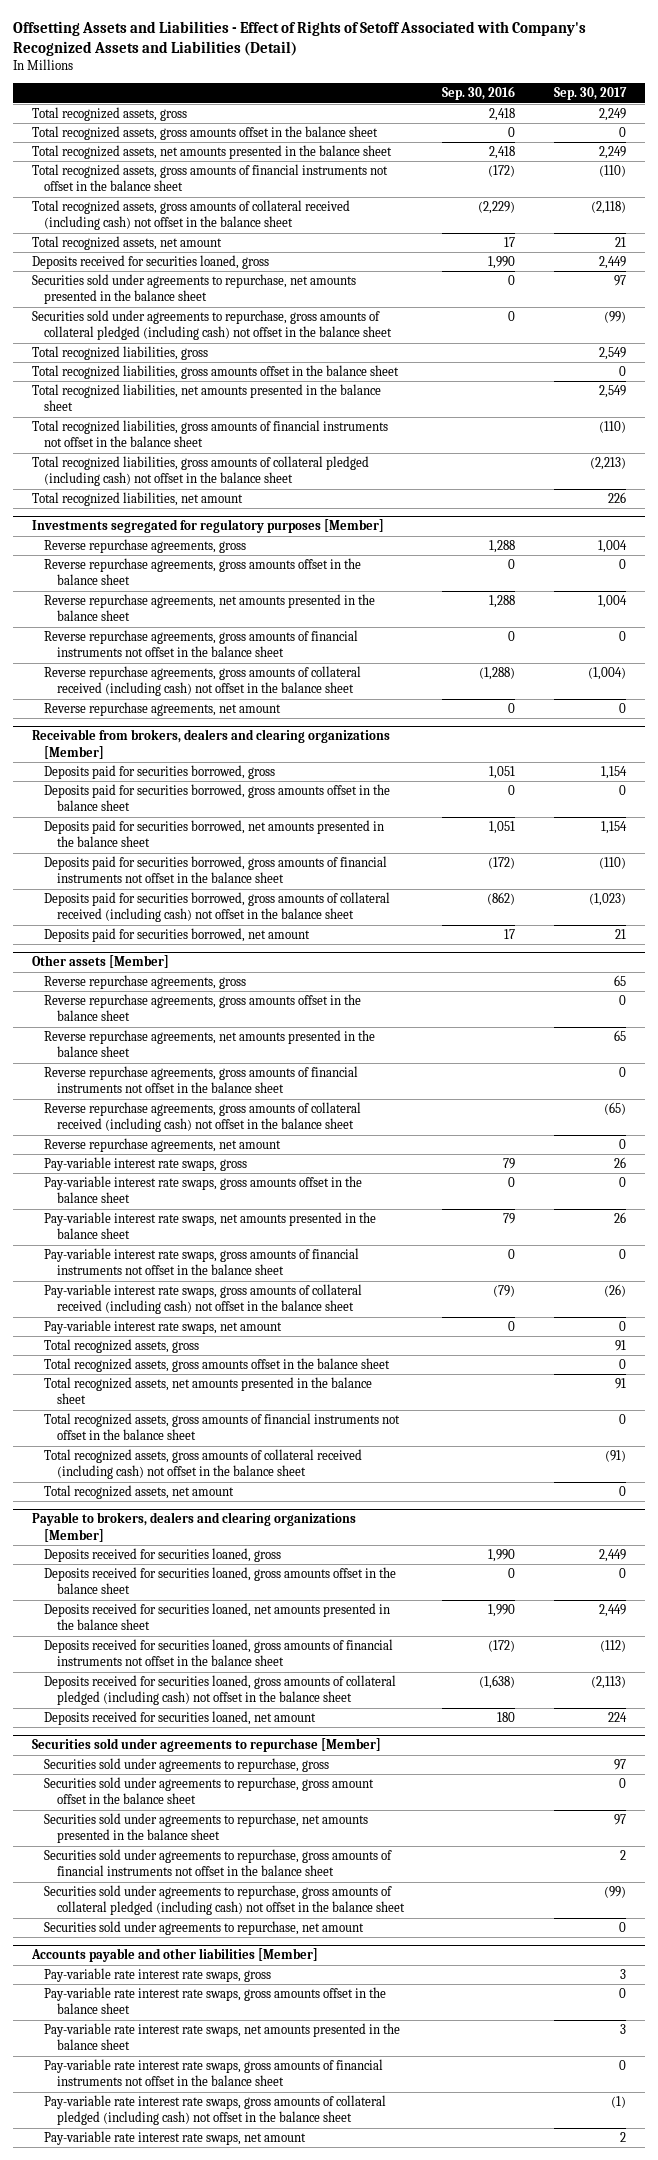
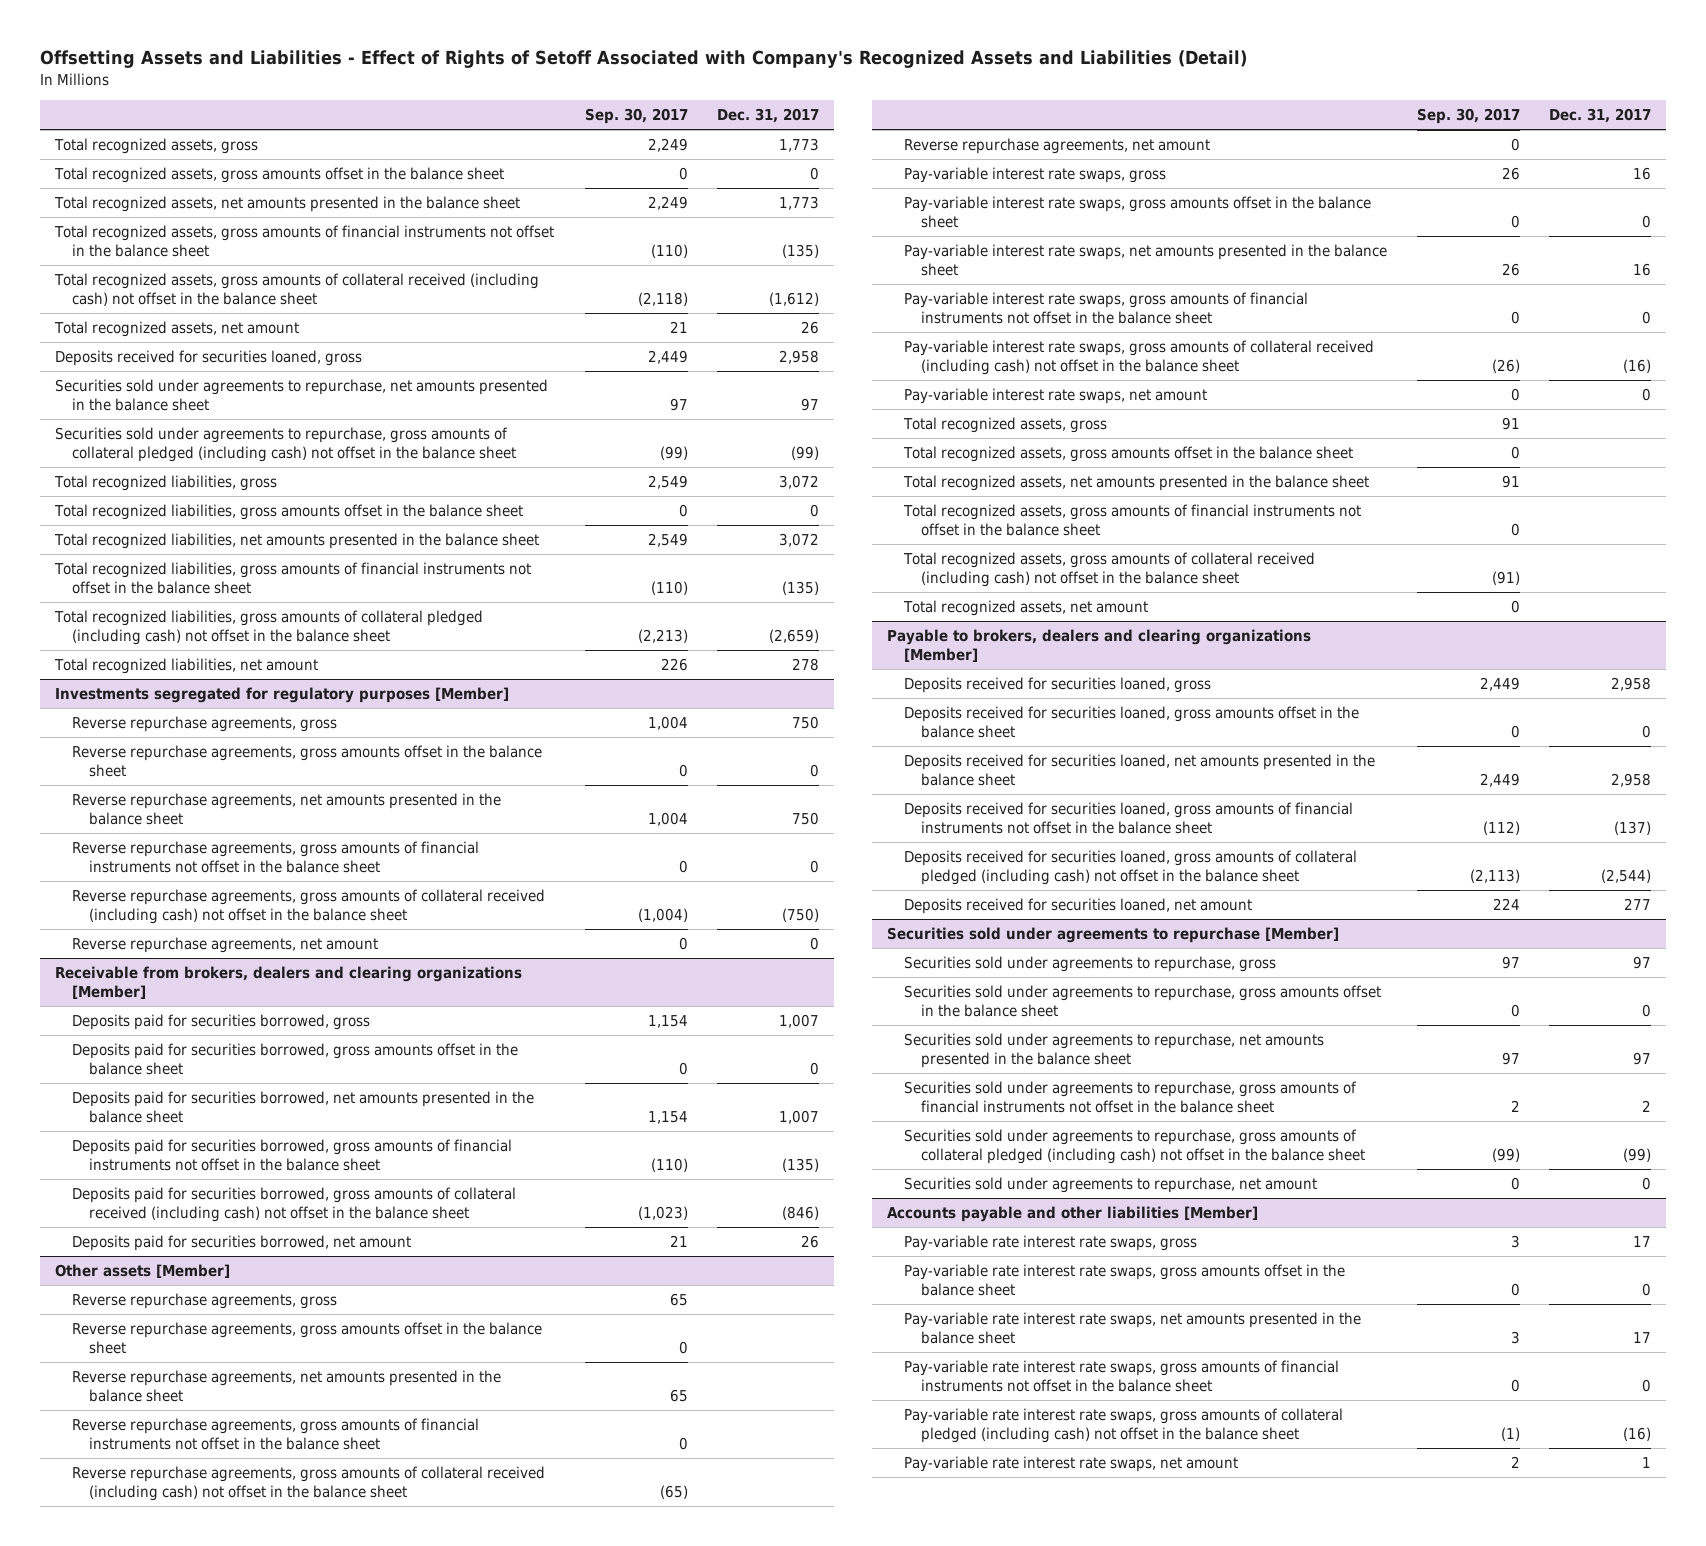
[442,86,516,101] Sep. 30, 2016 -> none
none -> [717,108,820,124] Dec. 31, 2017
[44,1777,375,1805] Securities sold under agreements to repurchase, gross amount offset in the balance sheet -> [904,985,1382,1017] Securities sold under agreements to repurchase, gross amounts offset in the balance sheet

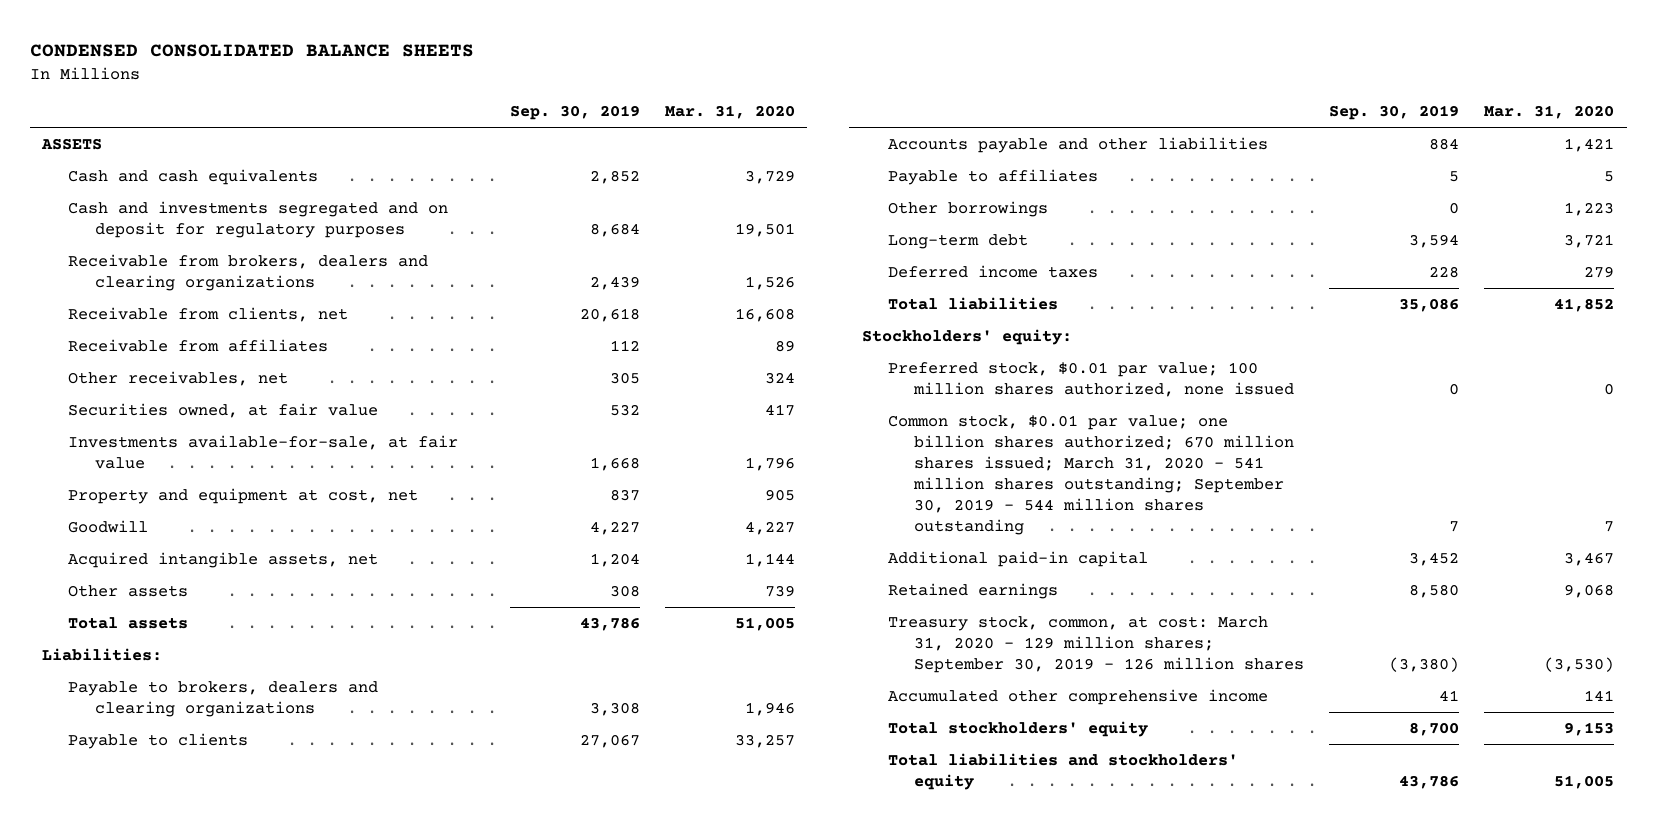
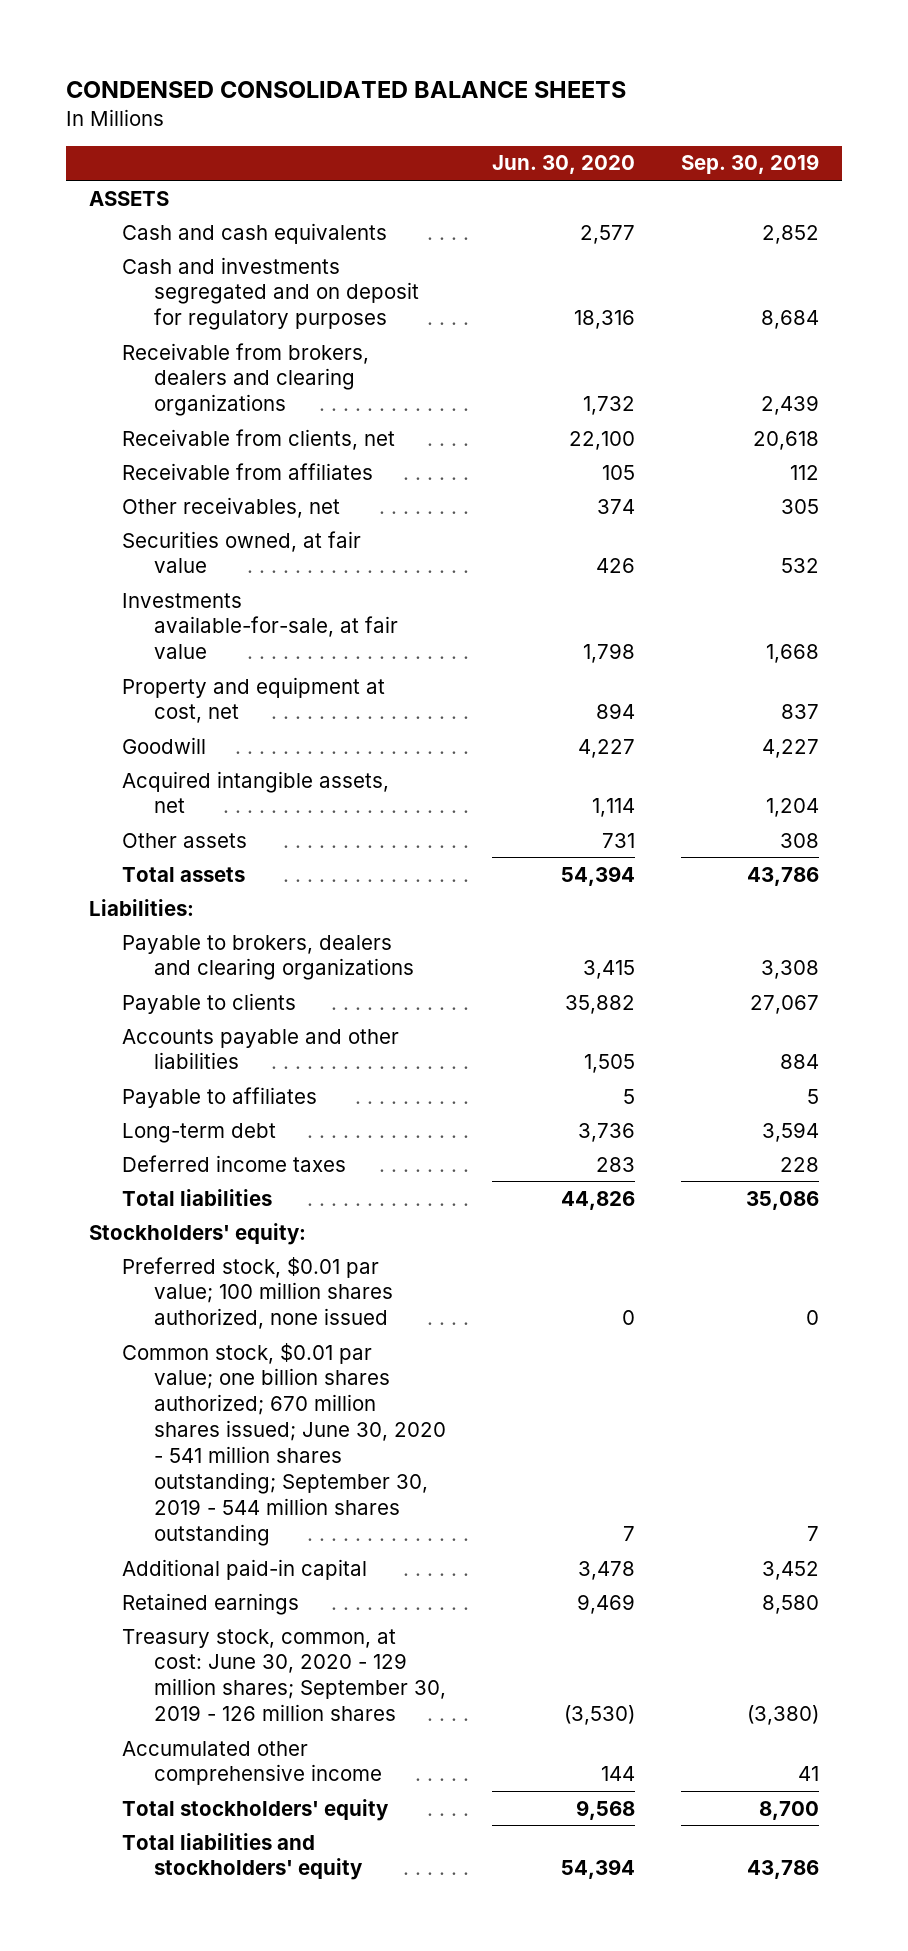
[664,105,795,120] Mar. 31, 2020 -> none
none -> [491,155,635,175] Jun. 30, 2020
[887,200,1048,217] Other borrowings -> none
[887,414,1295,535] Common stock, $0.01 par value; one billion shares authorized; 670 million shares issued; March 31, 2020 - 541 million shares outstanding; September 30, 2019 - 544 million shares outstanding -> [121,1342,446,1546] Common stock, $0.01 par value; one billion shares authorized; 670 million shares issued; June 30, 2020 - 541 million shares outstanding; September 30, 2019 - 544 million shares outstanding
[887,615,1305,673] Treasury stock, common, at cost: March 31, 2020 - 129 million shares; September 30, 2019 - 126 million shares -> [121,1628,446,1722] Treasury stock, common, at cost: June 30, 2020 - 129 million shares; September 30, 2019 - 126 million shares

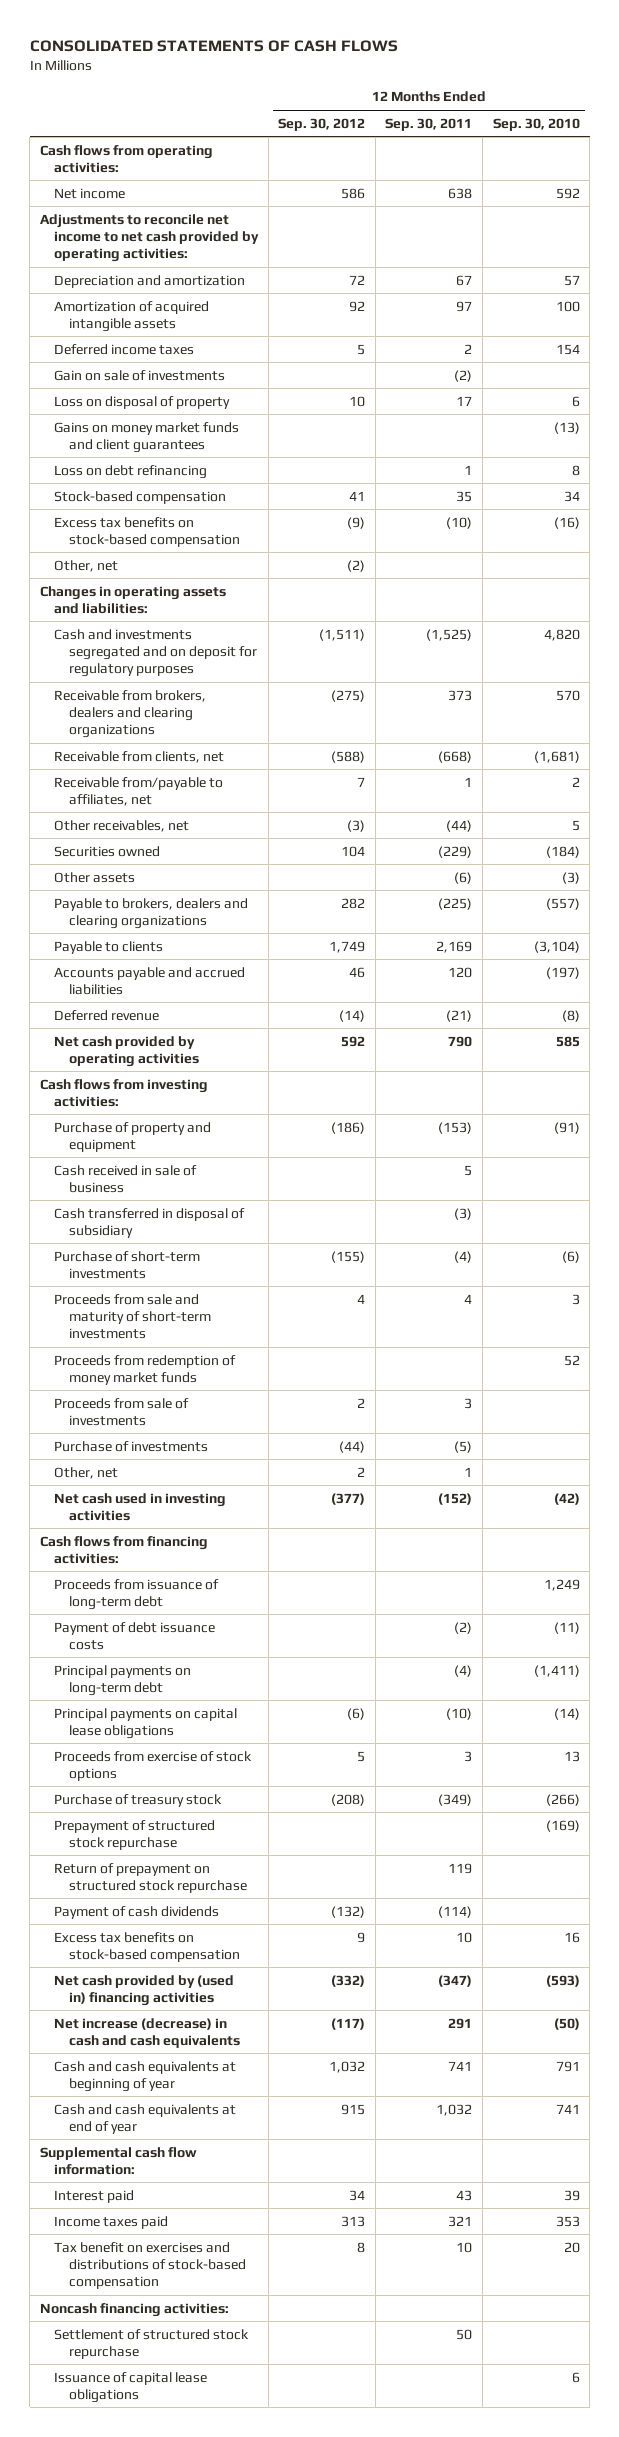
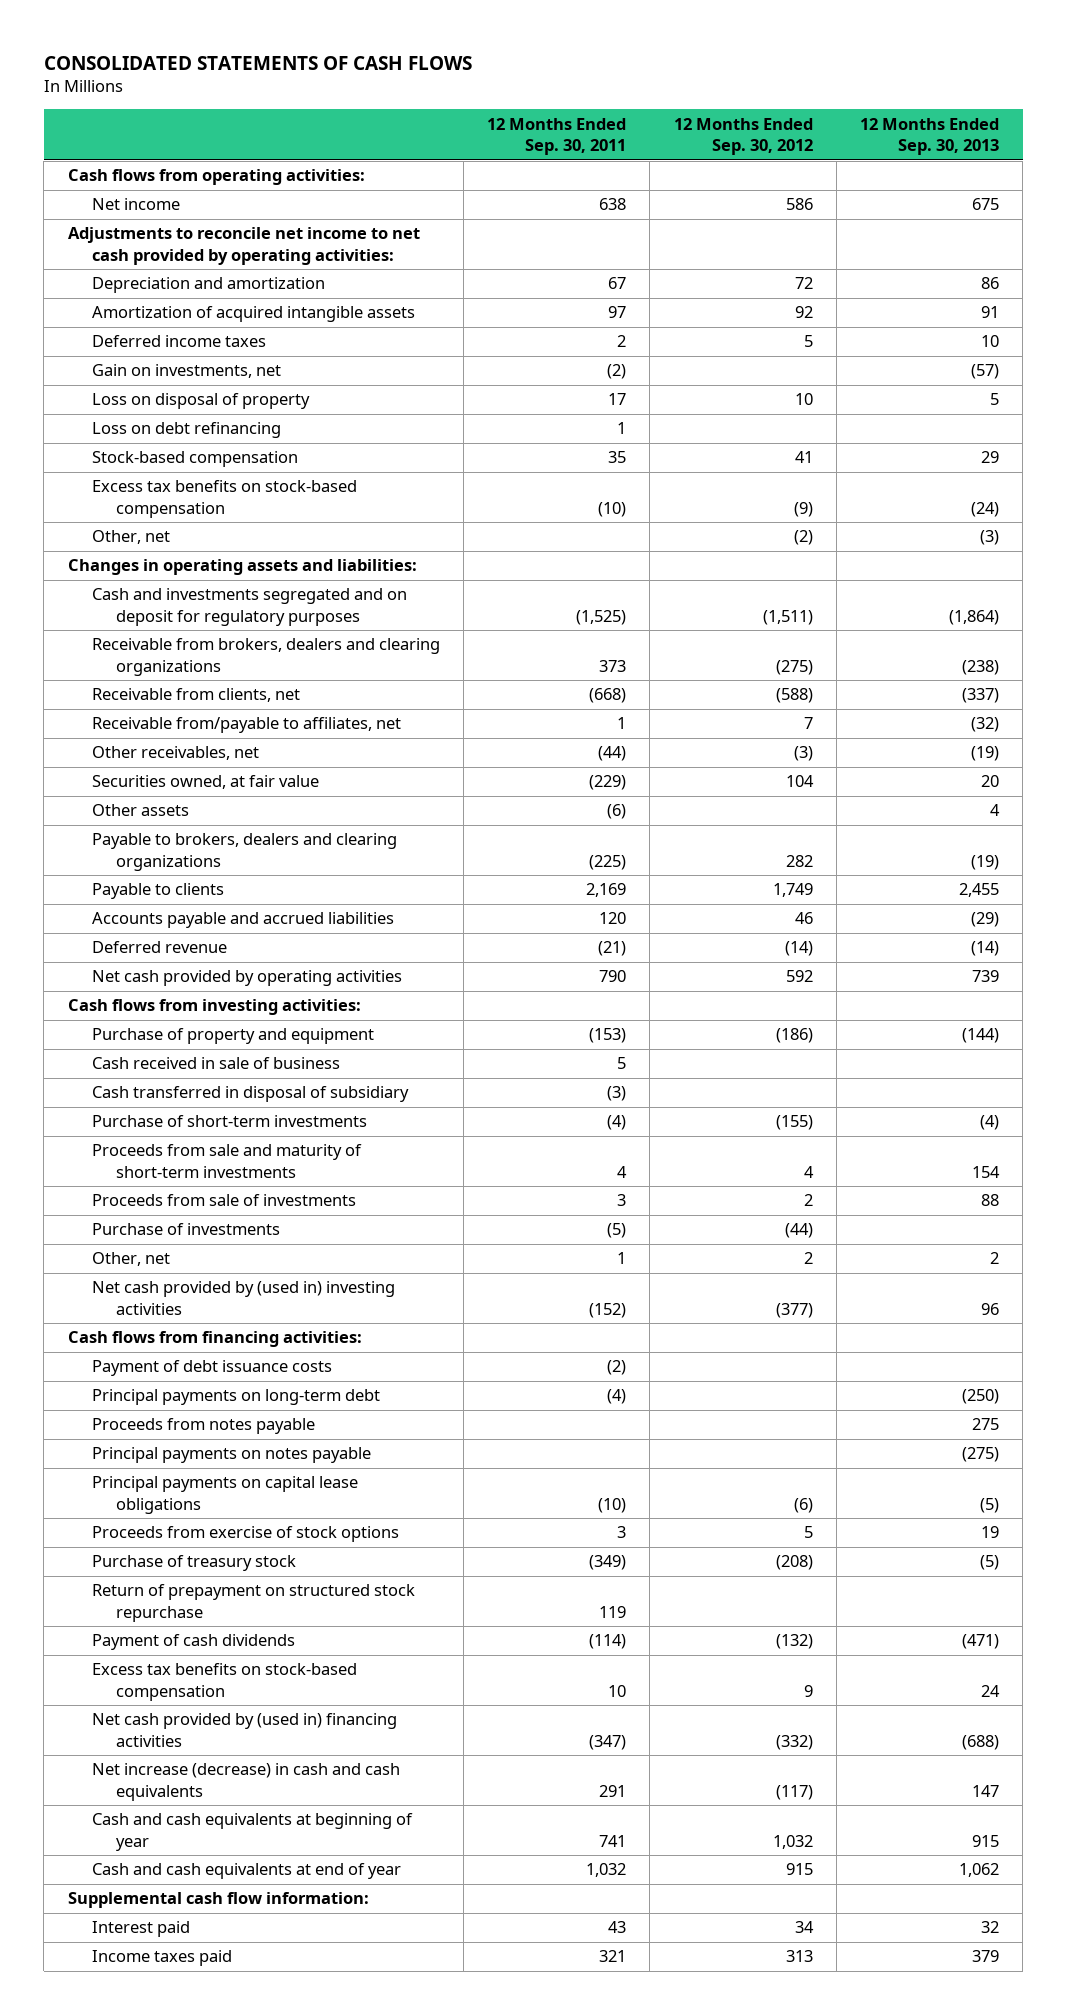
[492,117,580,131] Sep. 30, 2010 -> none
none -> [859,117,999,156] 12 Months Ended Sep. 30, 2013
[54,369,226,381] Gain on sale of investments -> [91,364,281,379] Gain on investments, net
[54,421,240,453] Gains on money market funds and client guarantees -> none
[54,845,161,857] Securities owned -> [91,775,319,790] Securities owned, at fair value
[54,1354,237,1385] Proceeds from redemption of money market funds -> none
[54,1492,227,1521] Net cash used in investing activities -> [91,1281,395,1315] Net cash provided by (used in) investing activities
[54,1578,220,1610] Proceeds from issuance of long-term debt -> none
none -> [91,1418,315,1435] Proceeds from notes payable
none -> [91,1447,371,1464] Principal payments on notes payable
[54,1819,216,1850] Prepayment of structured stock repurchase -> none
[54,2241,246,2289] Tax benefit on exercises and distributions of stock-based compensation -> none
[39,2302,229,2317] Noncash financing activities: -> none
[54,2328,250,2359] Settlement of structured stock repurchase -> none
[54,2371,208,2403] Issuance of capital lease obligations -> none

